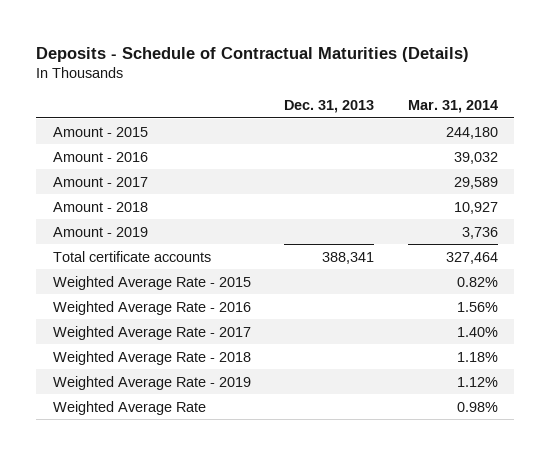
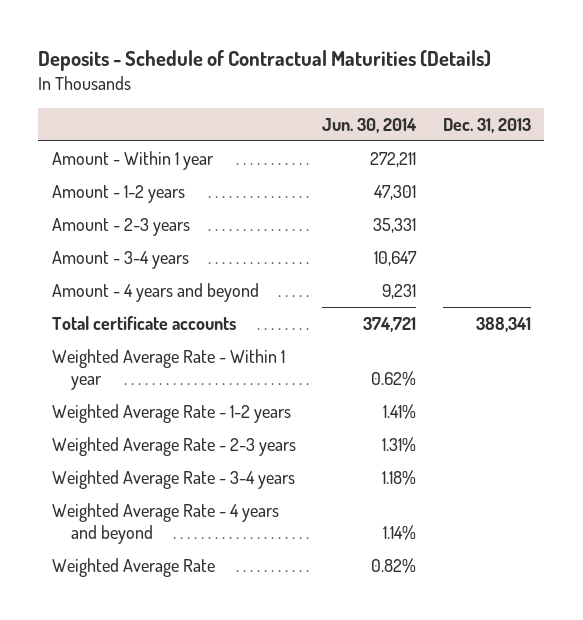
[407,100,498,114] Mar. 31, 2014 -> none
none -> [322,117,418,133] Jun. 30, 2014
[53,126,149,137] Amount - 2015 -> [51,150,214,170] Amount - Within 1 year
[53,151,149,162] Amount - 2016 -> [51,184,185,203] Amount - 1-2 years
[53,176,149,187] Amount - 2017 -> [51,217,190,236] Amount - 2-3 years
[53,201,149,212] Amount - 2018 -> [51,250,189,269] Amount - 3-4 years
[53,226,149,237] Amount - 2019 -> [51,282,259,302] Amount - 4 years and beyond
[53,275,252,290] Weighted Average Rate - 2015 -> [51,348,285,390] Weighted Average Rate - Within 1 year
[53,300,252,315] Weighted Average Rate - 2016 -> [51,403,291,423] Weighted Average Rate - 1-2 years
[53,325,252,340] Weighted Average Rate - 2017 -> [51,436,296,456] Weighted Average Rate - 2-3 years
[53,350,252,365] Weighted Average Rate - 2018 -> [51,469,295,489] Weighted Average Rate - 3-4 years
[53,375,252,390] Weighted Average Rate - 2019 -> [51,502,279,544] Weighted Average Rate - 4 years and beyond

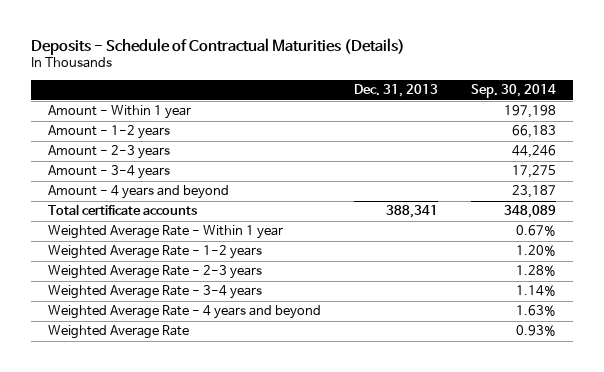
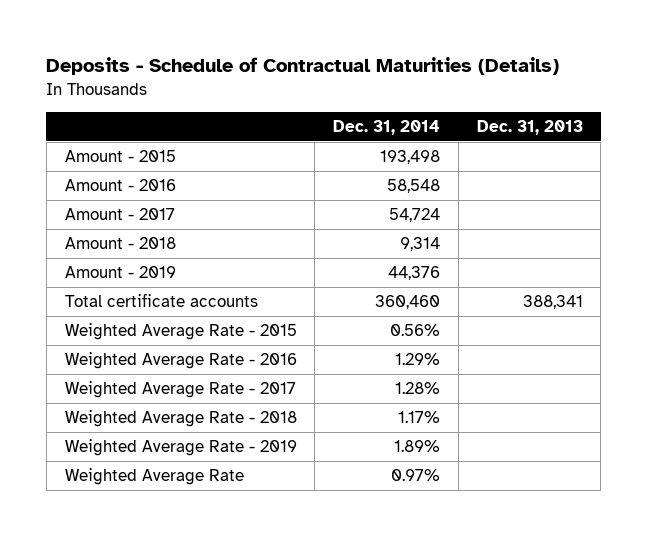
[471,84,557,99] Sep. 30, 2014 -> none
none -> [333,120,441,136] Dec. 31, 2014
[47,105,191,120] Amount - Within 1 year -> [64,150,176,163] Amount - 2015
[47,125,170,140] Amount - 1-2 years -> [64,179,176,192] Amount - 2016
[47,145,170,160] Amount - 2-3 years -> [64,208,175,221] Amount - 2017
[47,165,170,180] Amount - 3-4 years -> [64,237,176,250] Amount - 2018
[47,185,229,200] Amount - 4 years and beyond -> [64,266,176,279] Amount - 2019
[47,225,283,240] Weighted Average Rate - Within 1 year -> [64,323,297,341] Weighted Average Rate - 2015
[47,245,262,260] Weighted Average Rate - 1-2 years -> [64,352,297,370] Weighted Average Rate - 2016
[47,265,262,280] Weighted Average Rate - 2-3 years -> [64,381,296,399] Weighted Average Rate - 2017
[47,285,262,300] Weighted Average Rate - 3-4 years -> [64,410,297,428] Weighted Average Rate - 2018
[47,305,321,320] Weighted Average Rate - 4 years and beyond -> [64,439,297,457] Weighted Average Rate - 2019

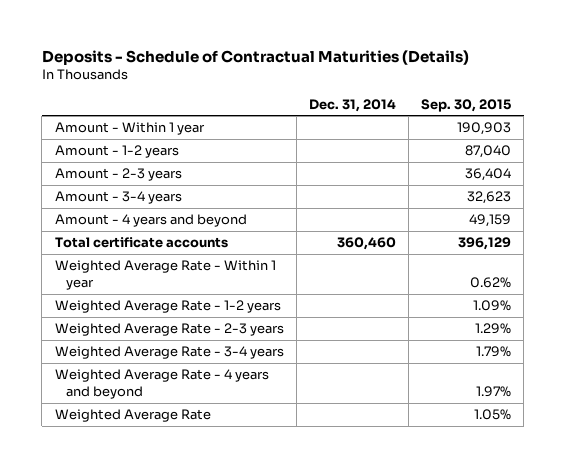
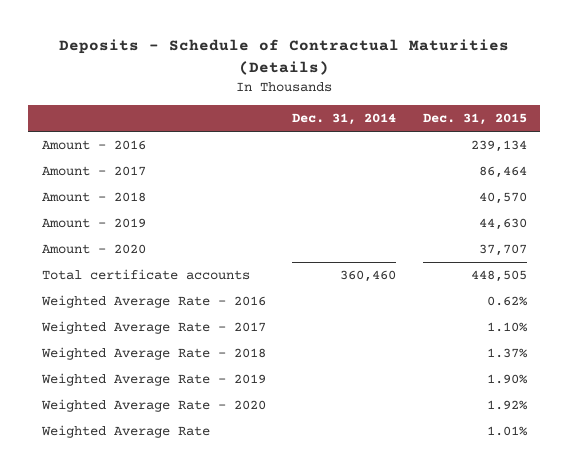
[421,98,512,112] Sep. 30, 2015 -> none
none -> [422,113,527,126] Dec. 31, 2015
[54,122,205,136] Amount - Within 1 year -> [41,140,146,151] Amount - 2016
[54,145,179,159] Amount - 1-2 years -> [41,166,146,177] Amount - 2017
[54,168,182,182] Amount - 2-3 years -> [41,192,146,203] Amount - 2018
[54,191,182,205] Amount - 3-4 years -> [41,218,146,229] Amount - 2019
[54,214,247,228] Amount - 4 years and beyond -> [41,244,146,255] Amount - 2020
[54,260,276,290] Weighted Average Rate - Within 1 year -> [40,295,266,309] Weighted Average Rate - 2016
[54,300,281,314] Weighted Average Rate - 1-2 years -> [40,321,266,335] Weighted Average Rate - 2017
[54,323,284,337] Weighted Average Rate - 2-3 years -> [40,347,266,361] Weighted Average Rate - 2018
[54,346,284,360] Weighted Average Rate - 3-4 years -> [40,373,266,387] Weighted Average Rate - 2019
[54,369,269,399] Weighted Average Rate - 4 years and beyond -> [40,399,266,413] Weighted Average Rate - 2020

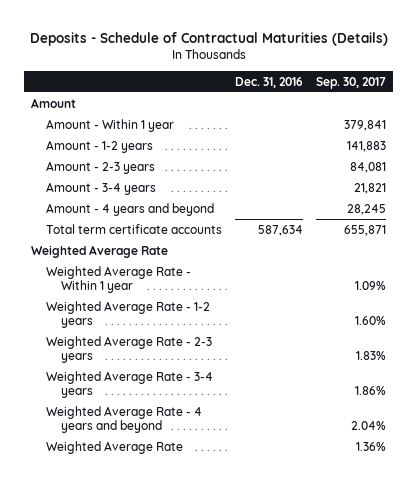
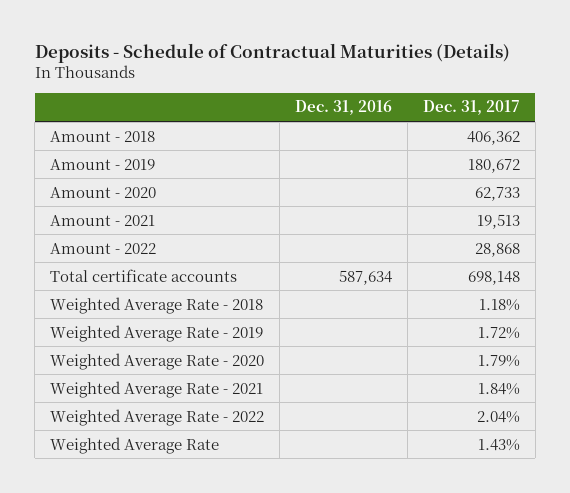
[316,76,387,89] Sep. 30, 2017 -> none
none -> [422,100,520,116] Dec. 31, 2017
[30,97,76,108] Amount -> none
[30,244,168,258] Weighted Average Rate -> none
[45,118,174,132] Amount - Within 1 year -> [50,130,156,142] Amount - 2018
[45,139,153,153] Amount - 1-2 years -> [50,158,156,170] Amount - 2019
[45,160,155,174] Amount - 2-3 years -> [50,186,157,198] Amount - 2020
[45,181,156,195] Amount - 3-4 years -> [50,214,156,226] Amount - 2021
[45,202,214,216] Amount - 4 years and beyond -> [50,242,157,254] Amount - 2022
[45,223,222,234] Total term certificate accounts -> [50,268,238,282] Total certificate accounts
[45,265,191,293] Weighted Average Rate - Within 1 year -> [50,296,264,314] Weighted Average Rate - 2018
[45,300,210,328] Weighted Average Rate - 1-2 years -> [50,324,264,342] Weighted Average Rate - 2019
[45,335,212,363] Weighted Average Rate - 2-3 years -> [50,352,265,370] Weighted Average Rate - 2020
[45,370,213,398] Weighted Average Rate - 3-4 years -> [50,380,264,398] Weighted Average Rate - 2021
[45,405,202,433] Weighted Average Rate - 4 years and beyond -> [50,408,265,426] Weighted Average Rate - 2022

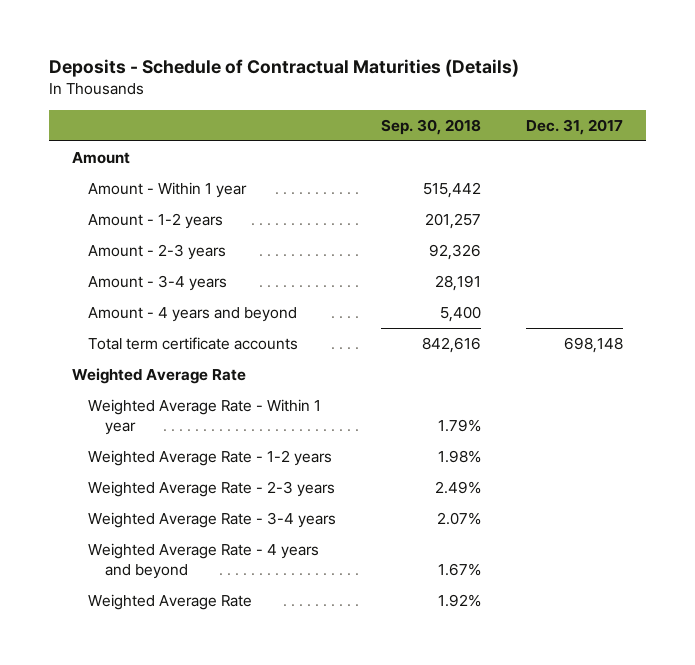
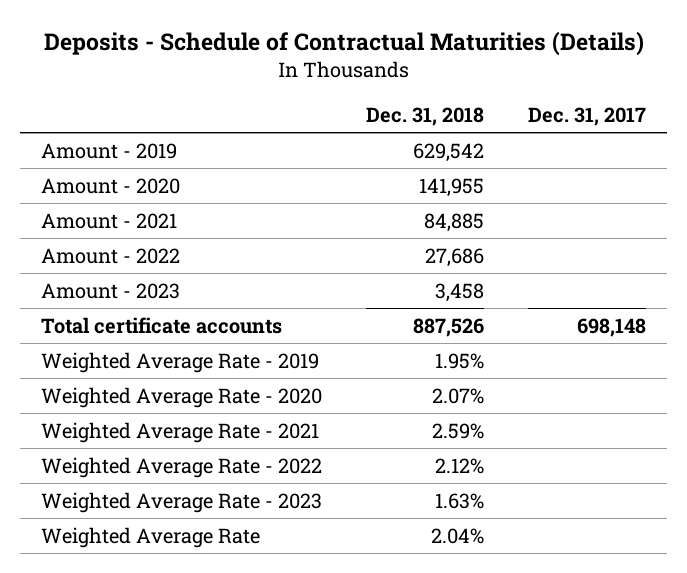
[381,118,482,135] Sep. 30, 2018 -> none
none -> [366,106,485,126] Dec. 31, 2018
[71,152,130,165] Amount -> none
[71,368,246,385] Weighted Average Rate -> none
[88,182,248,199] Amount - Within 1 year -> [41,142,178,159] Amount - 2019
[88,213,224,230] Amount - 1-2 years -> [41,177,181,194] Amount - 2020
[88,244,227,261] Amount - 2-3 years -> [41,212,178,229] Amount - 2021
[88,275,228,292] Amount - 3-4 years -> [41,247,181,264] Amount - 2022
[88,307,298,323] Amount - 4 years and beyond -> [41,282,181,299] Amount - 2023
[88,337,299,351] Total term certificate accounts -> [41,316,283,334] Total certificate accounts
[88,399,322,435] Weighted Average Rate - Within 1 year -> [41,351,320,373] Weighted Average Rate - 2019
[88,450,333,467] Weighted Average Rate - 1-2 years -> [41,386,323,408] Weighted Average Rate - 2020
[88,481,336,498] Weighted Average Rate - 2-3 years -> [41,421,320,443] Weighted Average Rate - 2021
[88,512,337,529] Weighted Average Rate - 3-4 years -> [41,456,323,478] Weighted Average Rate - 2022
[88,543,320,579] Weighted Average Rate - 4 years and beyond -> [41,491,323,513] Weighted Average Rate - 2023

